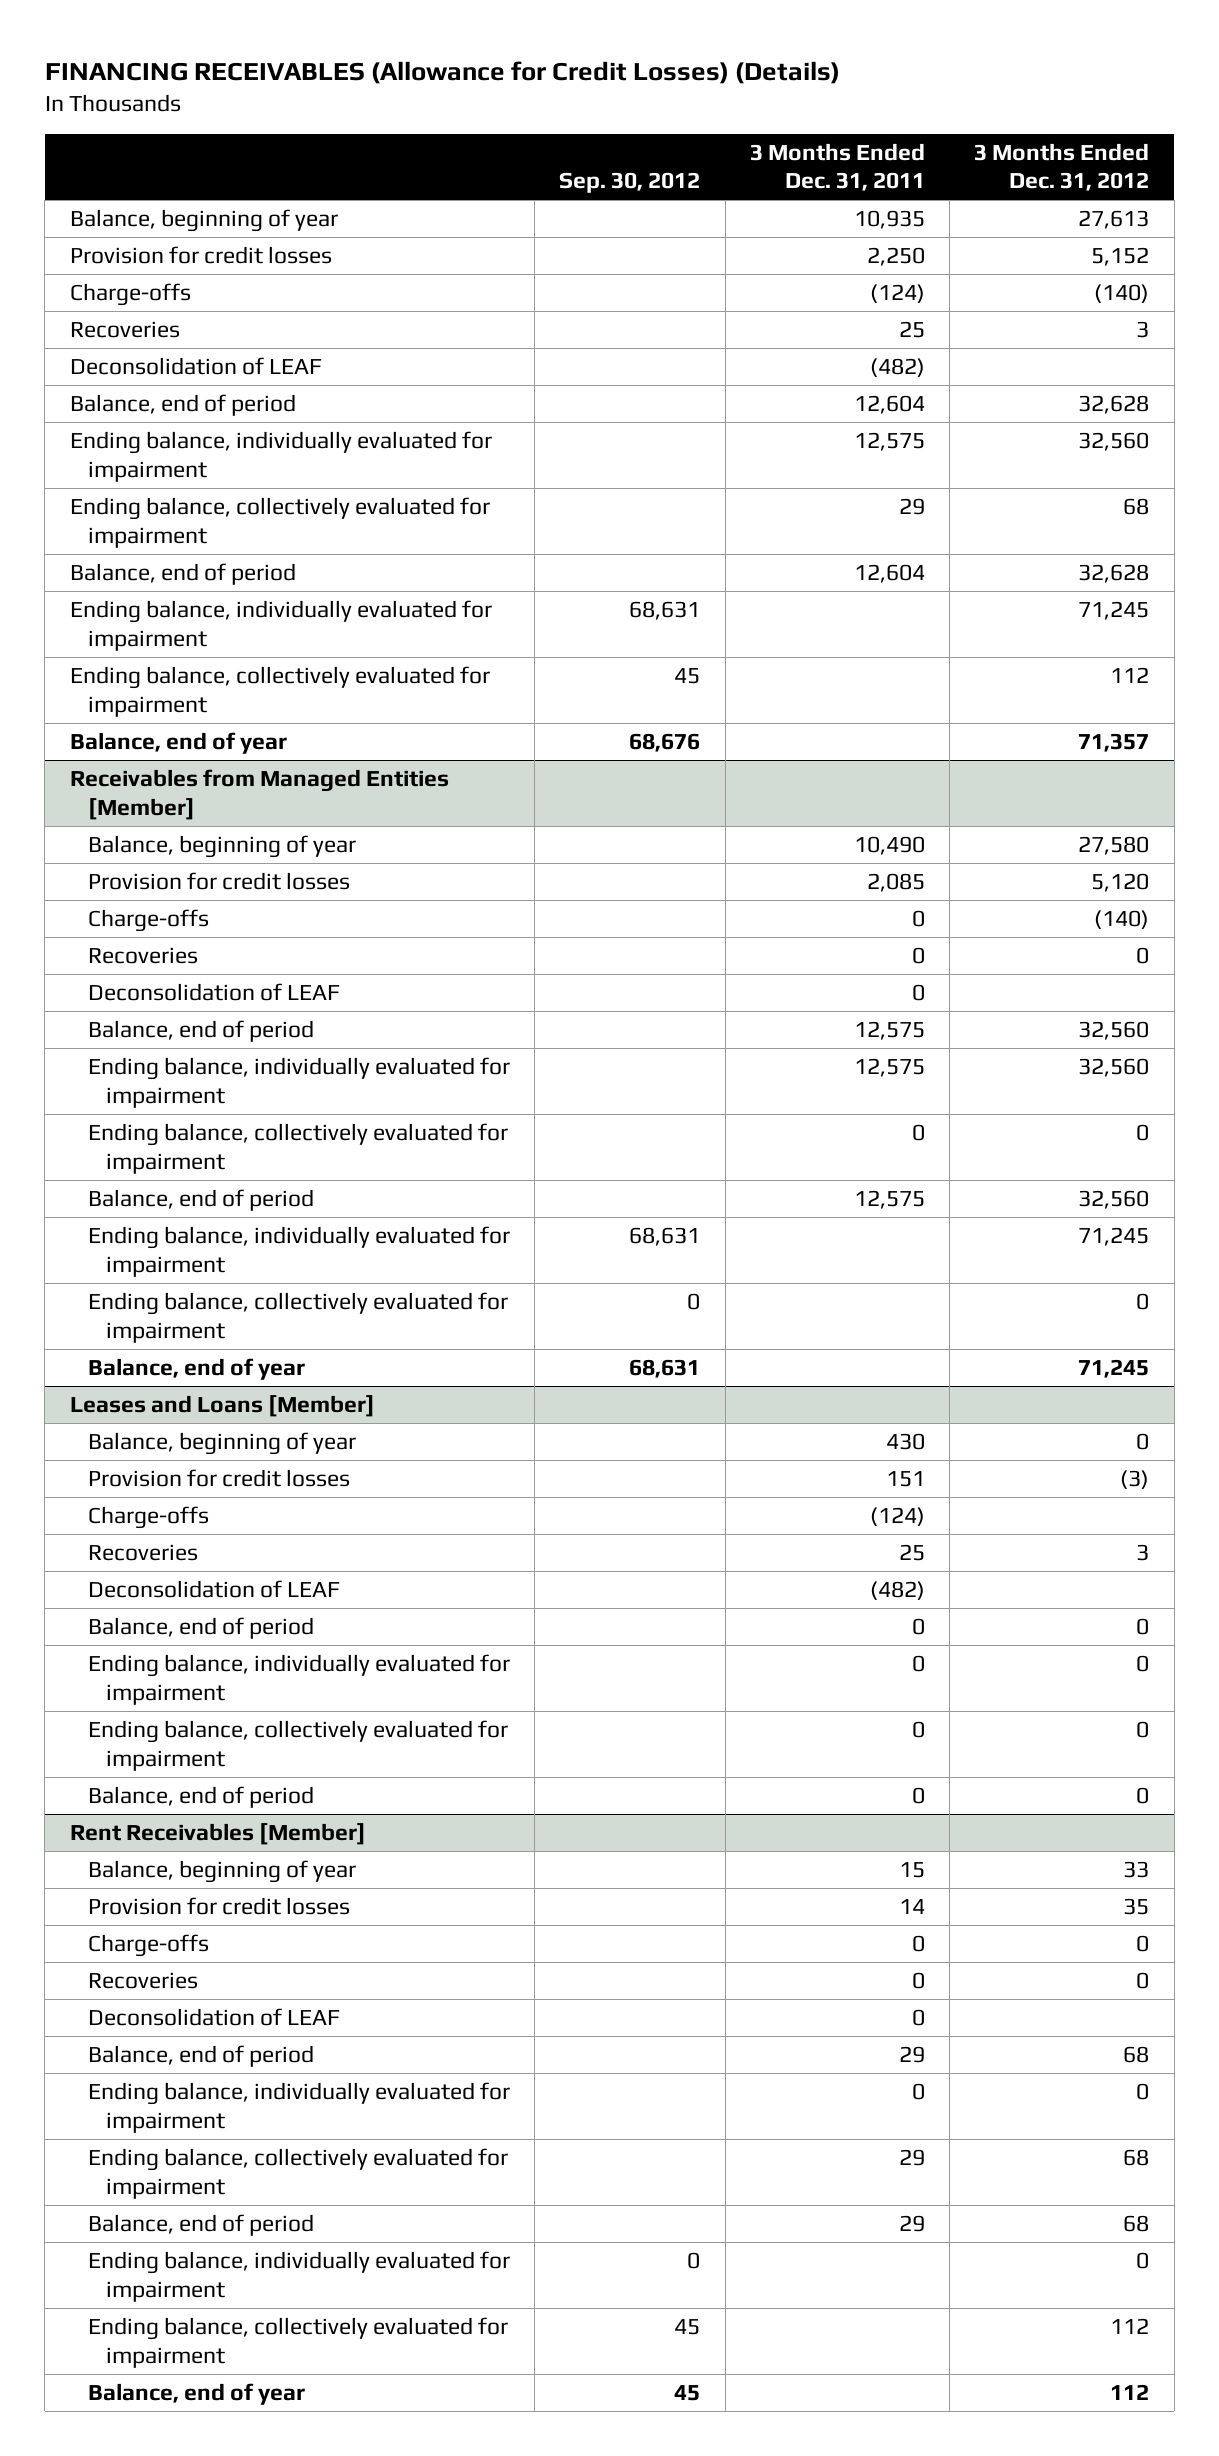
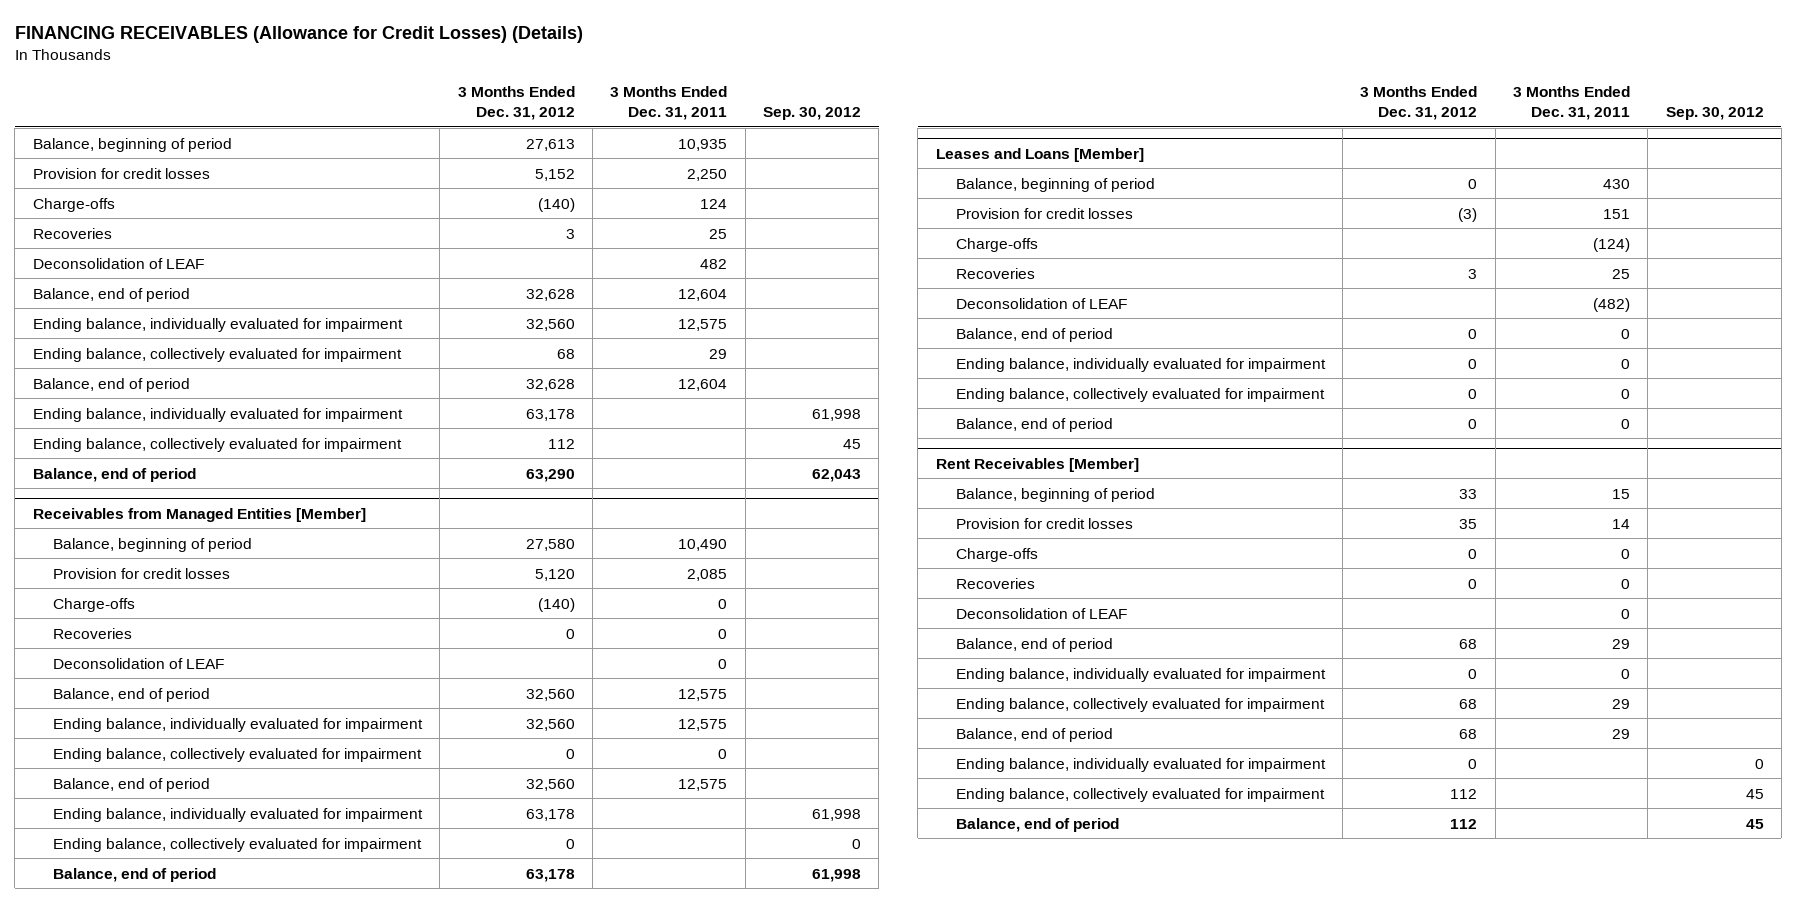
[69,208,338,232] Balance, beginning of year -> [32,137,232,152] Balance, beginning of period
[869,283,925,303] (124) -> [700,198,728,209] 124
[869,357,925,377] (482) -> [700,258,728,269] 482
[629,600,701,620] 68,631 -> [811,408,861,421] 61,998
[1078,600,1150,620] 71,245 -> [525,408,575,421] 63,178
[69,731,287,754] Balance, end of year -> [32,467,196,482] Balance, end of period
[629,732,701,752] 68,676 -> [811,468,861,482] 62,043
[1078,732,1150,752] 71,357 -> [525,468,575,482] 63,290
[87,834,356,858] Balance, beginning of year -> [52,537,252,552] Balance, beginning of period
[629,1226,701,1246] 68,631 -> [811,808,861,821] 61,998
[1078,1226,1150,1246] 71,245 -> [525,808,575,821] 63,178
[87,1357,305,1380] Balance, end of year -> [52,867,216,882] Balance, end of period
[629,1358,701,1378] 68,631 -> [811,868,861,882] 61,998
[1078,1358,1150,1378] 71,245 -> [525,868,575,882] 63,178
[87,1431,356,1455] Balance, beginning of year -> [955,177,1155,192] Balance, beginning of period
[87,1859,356,1883] Balance, beginning of year -> [955,487,1155,502] Balance, beginning of period
[87,2382,305,2405] Balance, end of year -> [955,817,1119,832] Balance, end of period

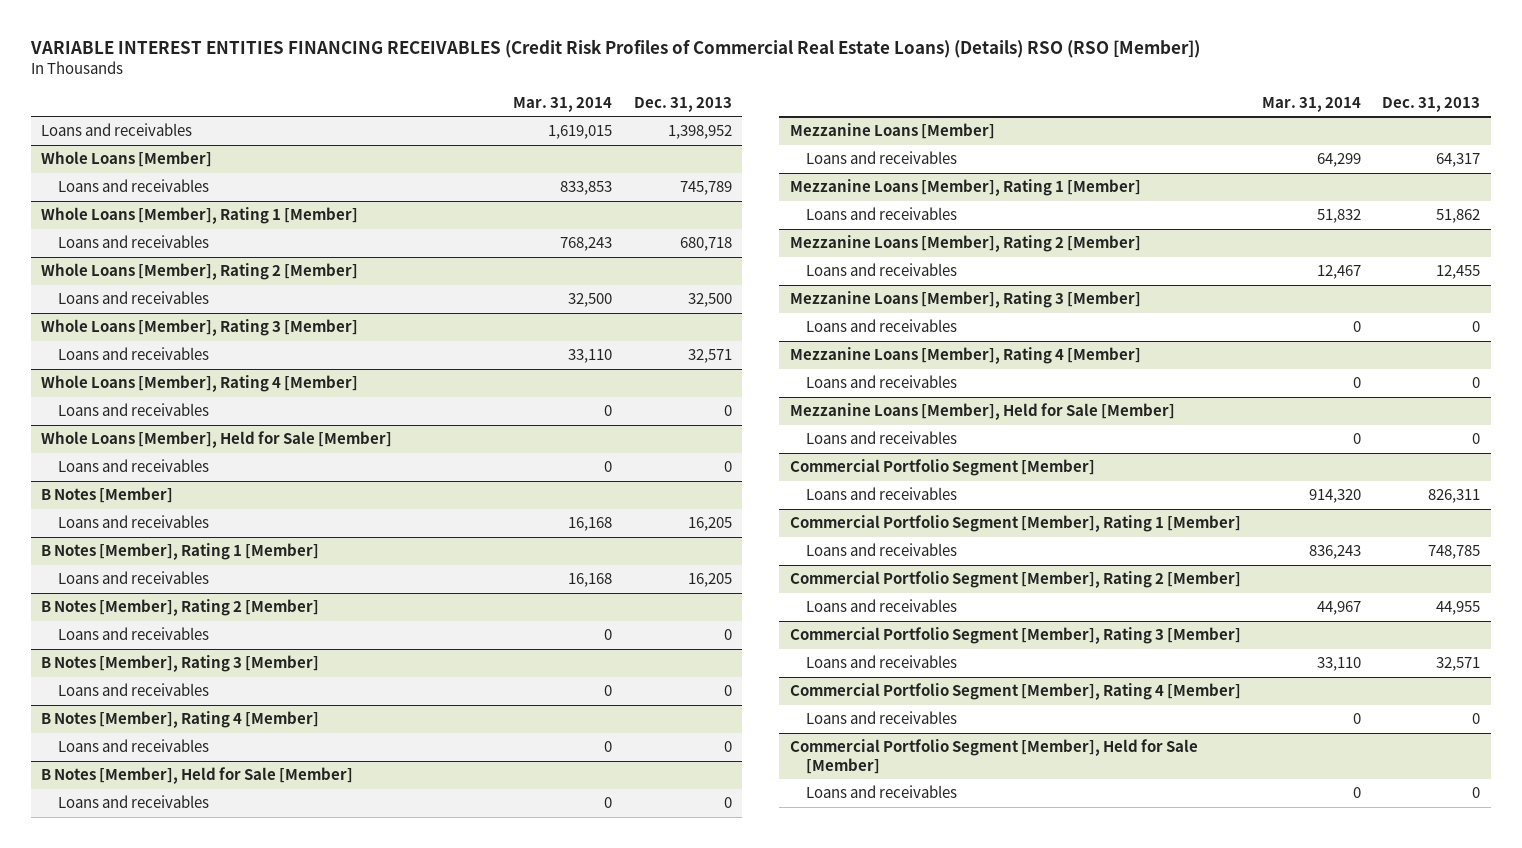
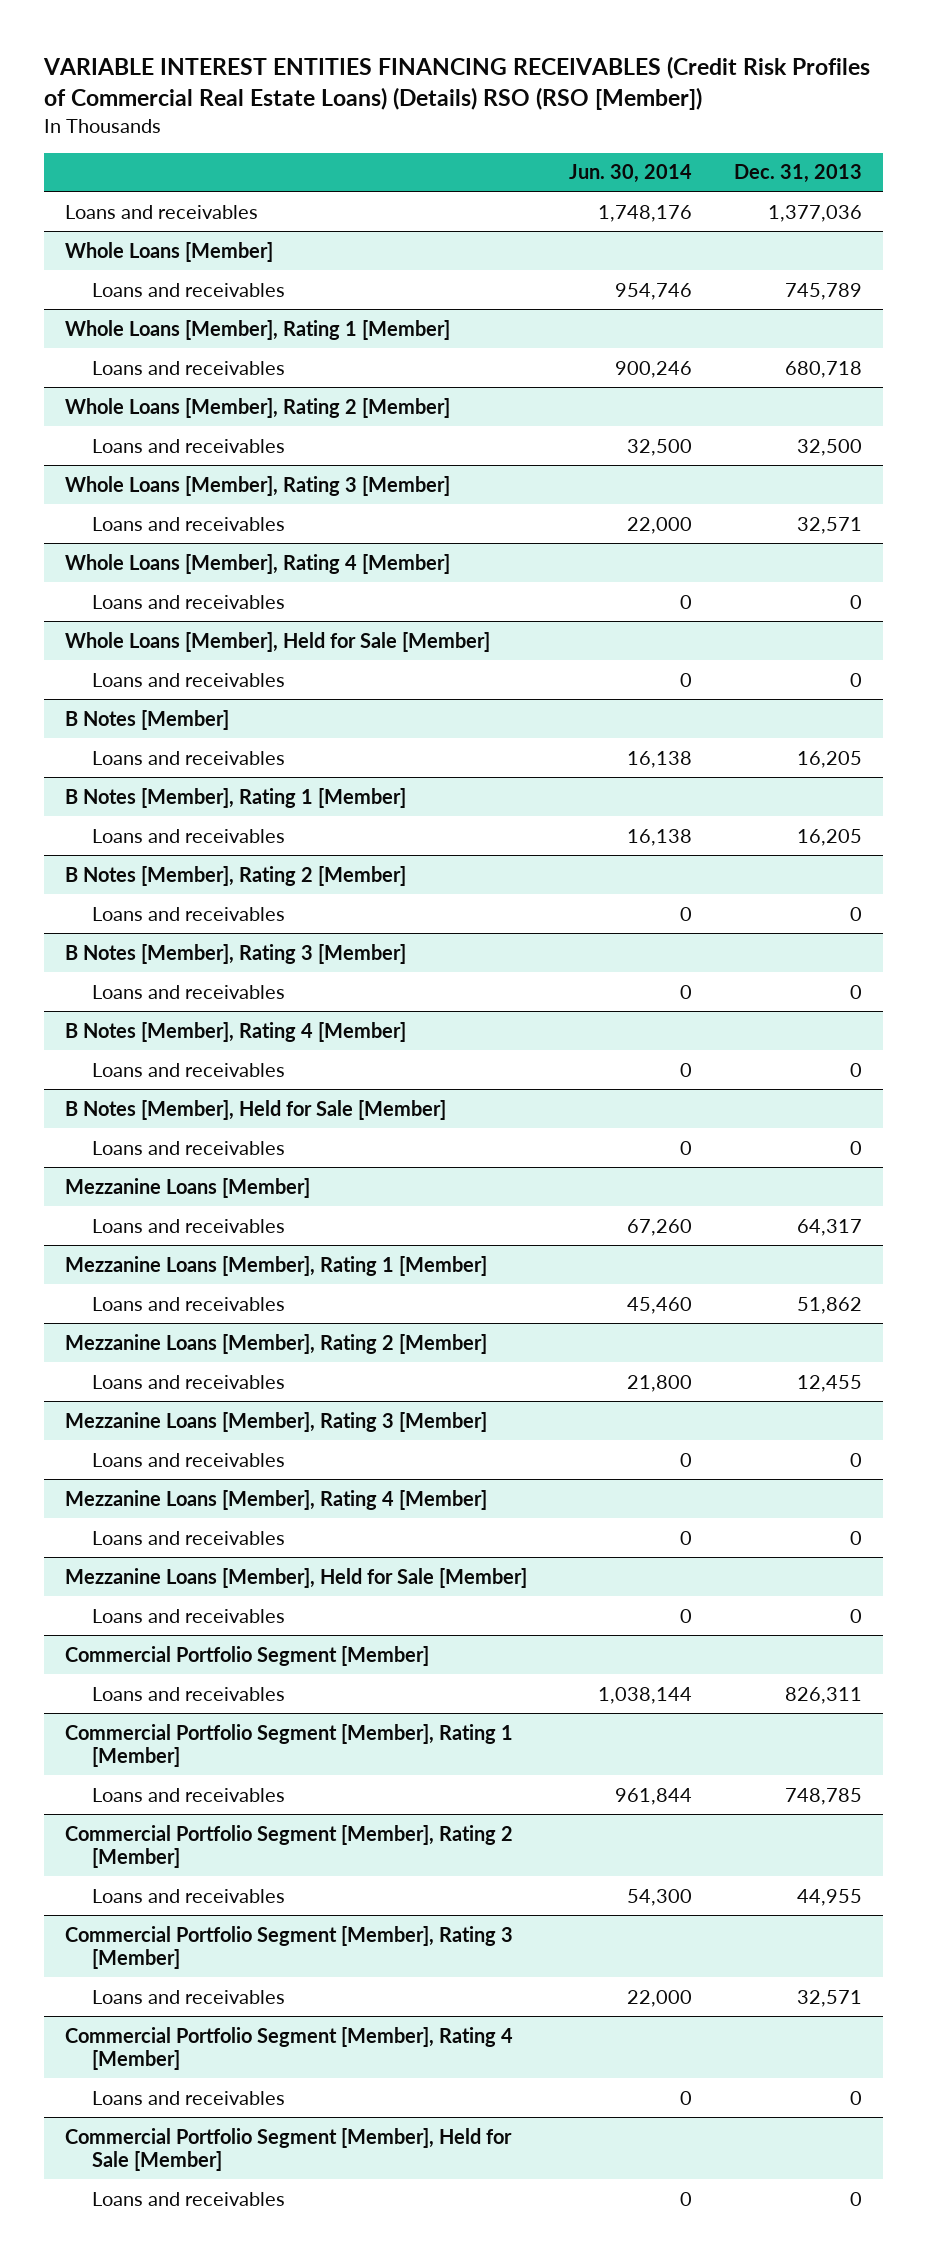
[513,96,613,112] Mar. 31, 2014 -> none
none -> [569,164,693,184] Jun. 30, 2014
[667,125,732,140] 1,398,952 -> [768,204,863,222] 1,377,036

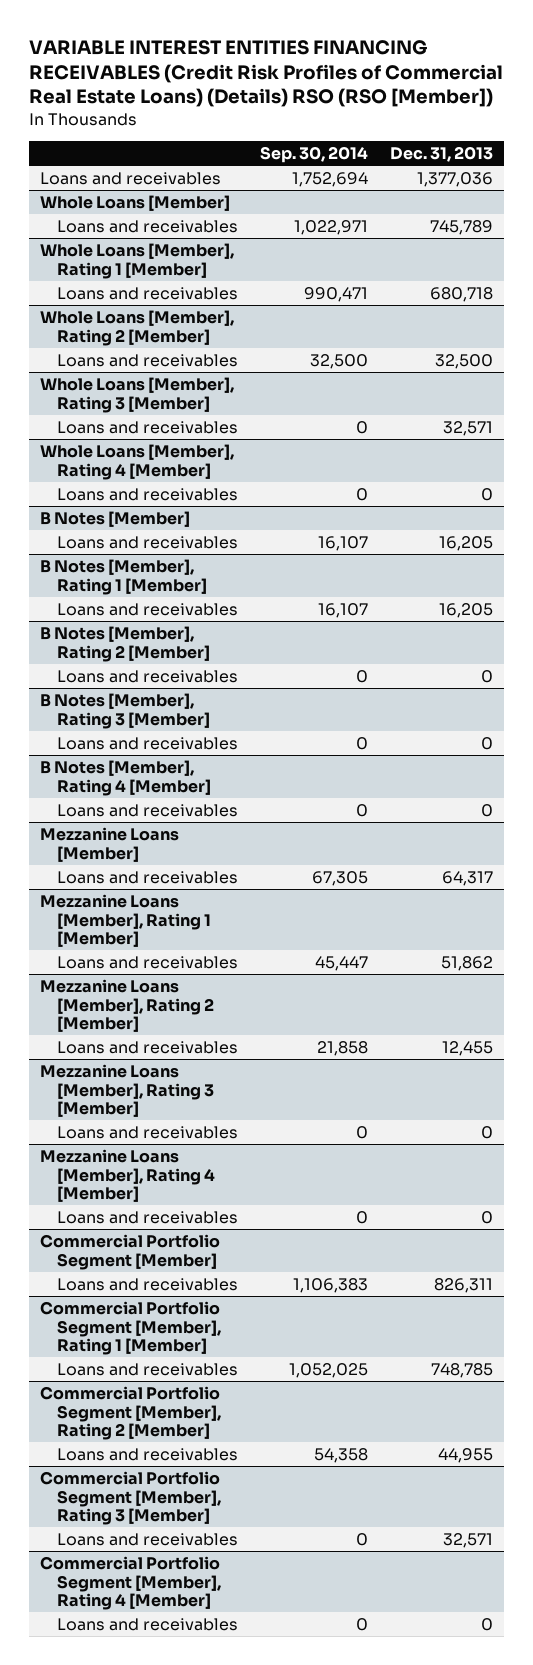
[569,164,693,184] Jun. 30, 2014 -> none
none -> [260,145,369,163] Sep. 30, 2014
[65,631,491,652] Whole Loans [Member], Held for Sale [Member] -> none
[92,672,286,687] Loans and receivables -> none
[65,1099,447,1120] B Notes [Member], Held for Sale [Member] -> none
[92,1140,286,1155] Loans and receivables -> none
[65,1567,528,1588] Mezzanine Loans [Member], Held for Sale [Member] -> none
[92,1608,286,1623] Loans and receivables -> none
[65,2127,513,2171] Commercial Portfolio Segment [Member], Held for Sale [Member] -> none
[92,2191,286,2206] Loans and receivables -> none

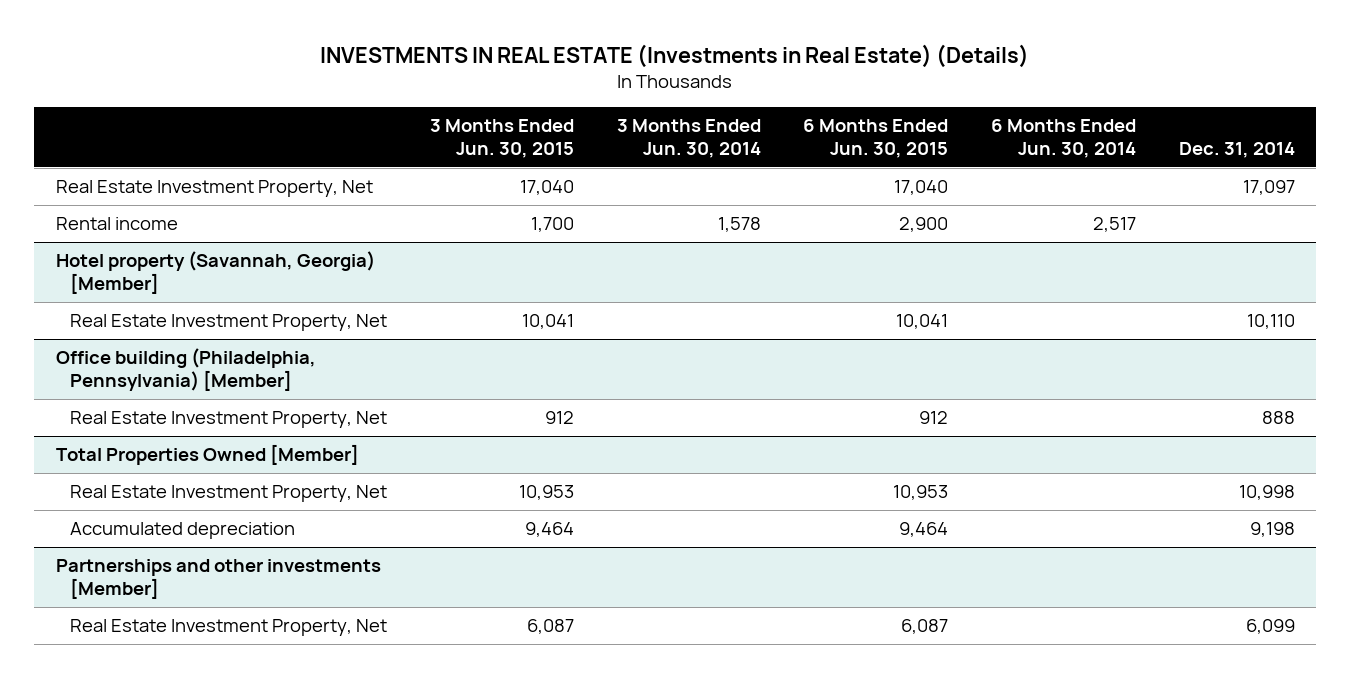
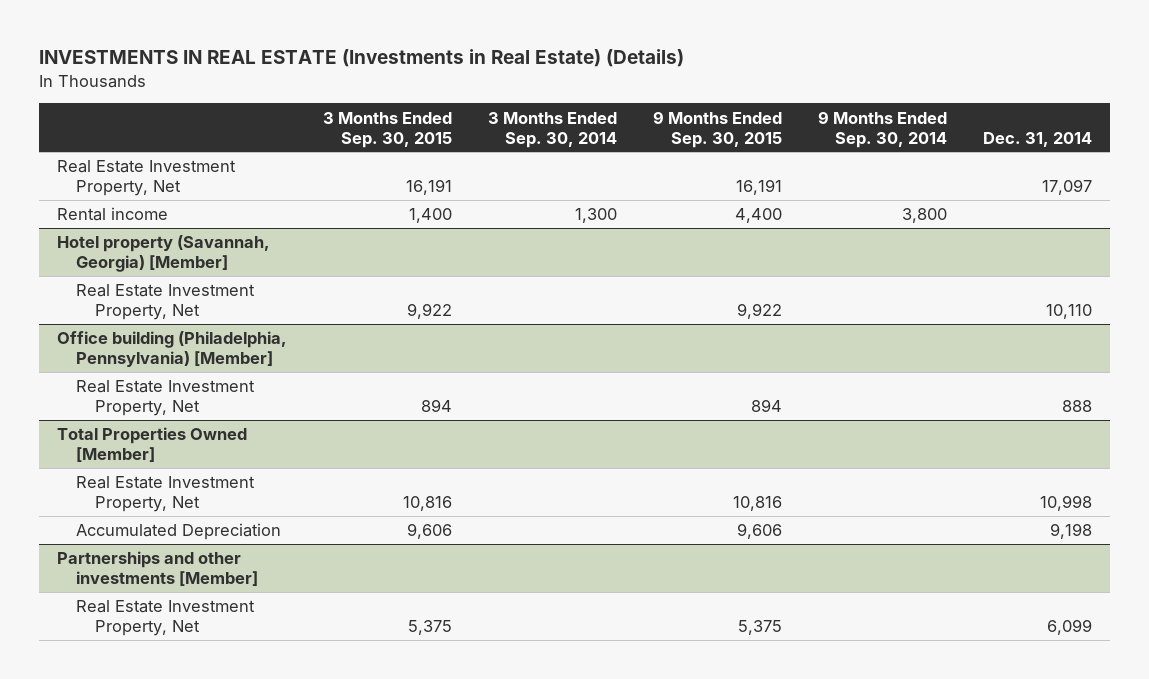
[430,119,575,158] 3 Months Ended Jun. 30, 2015 -> none
[616,119,761,158] 3 Months Ended Jun. 30, 2014 -> none
[803,119,949,158] 6 Months Ended Jun. 30, 2015 -> none
[991,119,1137,158] 6 Months Ended Jun. 30, 2014 -> none
none -> [322,111,452,148] 3 Months Ended Sep. 30, 2015
none -> [487,111,617,148] 3 Months Ended Sep. 30, 2014
none -> [652,110,782,148] 9 Months Ended Sep. 30, 2015
none -> [817,110,947,148] 9 Months Ended Sep. 30, 2014
[70,522,296,540] Accumulated depreciation -> [75,523,281,541] Accumulated Depreciation

